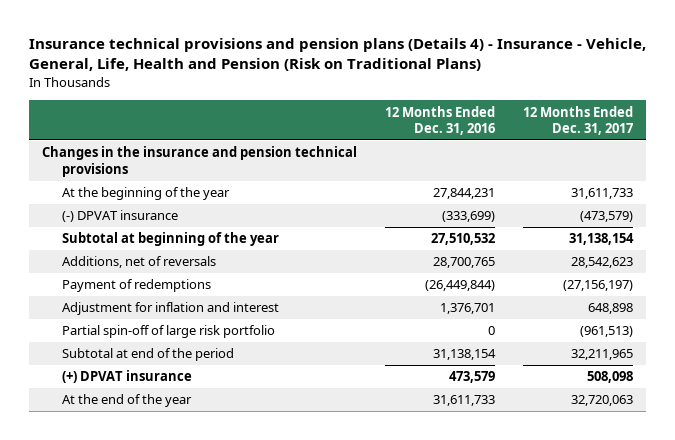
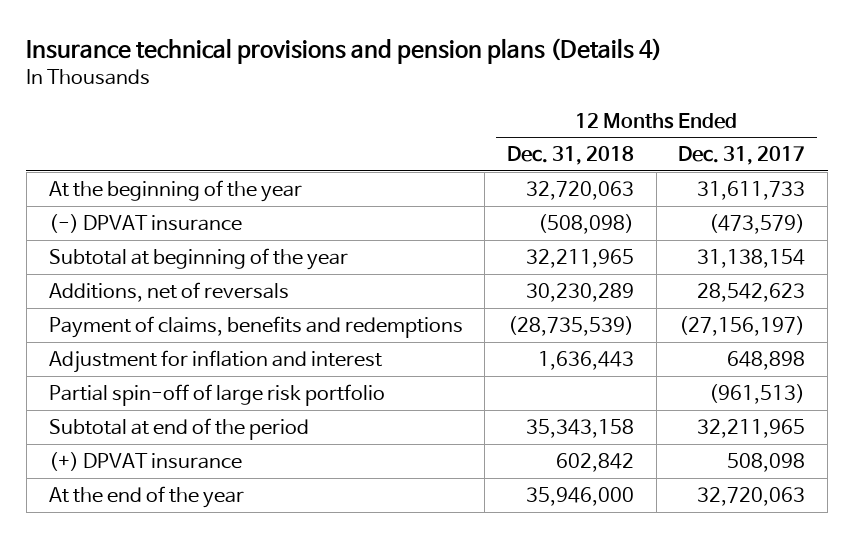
[28,37,646,72] Insurance technical provisions and pension plans (Details 4) - Insurance - Vehicle, General, Life, Health and Pension (Risk on Traditional Plans) -> [26,38,663,65] Insurance technical provisions and pension plans (Details 4)
[385,105,496,136] 12 Months Ended Dec. 31, 2016 -> none
none -> [507,146,635,166] Dec. 31, 2018
[42,146,358,177] Changes in the insurance and pension technical provisions -> none
[61,279,211,293] Payment of redemptions -> [48,315,463,338] Payment of claims, benefits and redemptions

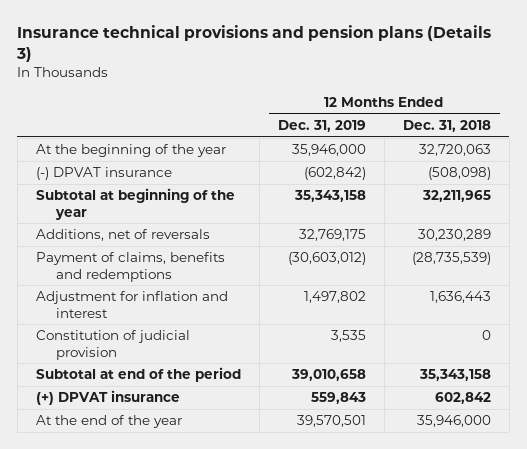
[26,38,663,65] Insurance technical provisions and pension plans (Details 4) -> [16,25,492,62] Insurance technical provisions and pension plans (Details 3)
[678,146,806,166] Dec. 31, 2017 -> none
none -> [277,119,366,132] Dec. 31, 2019
[48,383,385,406] Partial spin-off of large risk portfolio -> none
none -> [35,330,190,360] Constitution of judicial provision

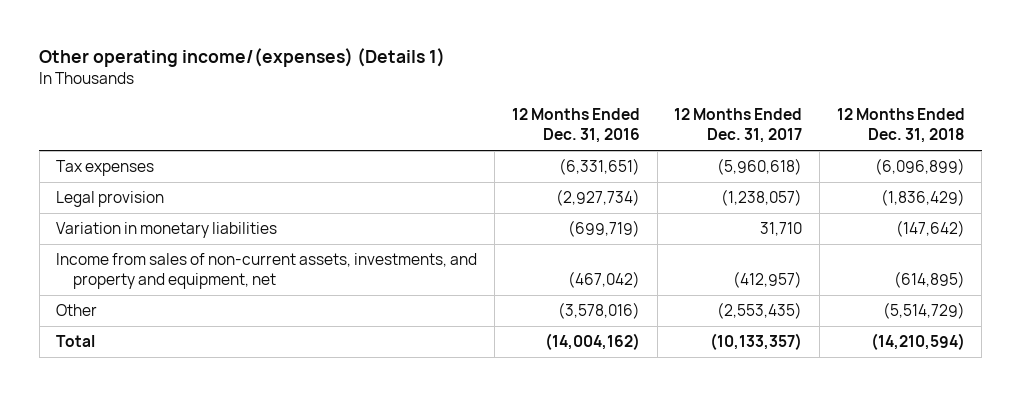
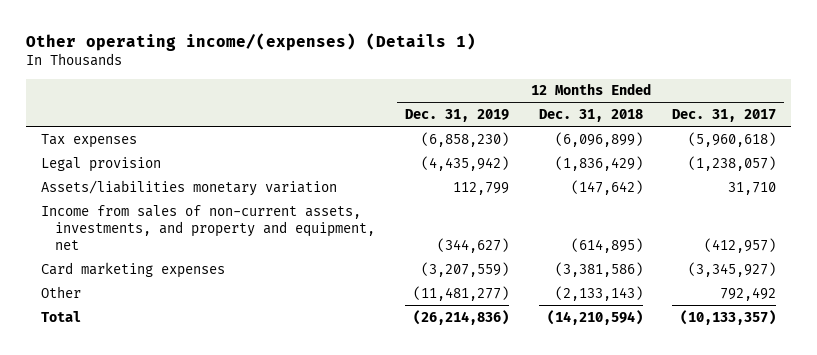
[511,108,640,144] 12 Months Ended Dec. 31, 2016 -> none
none -> [404,109,509,123] Dec. 31, 2019
[56,222,278,239] Variation in monetary liabilities -> [40,179,337,196] Assets/liabilities monetary variation
none -> [40,261,225,278] Card marketing expenses
[717,302,803,320] (2,553,435) -> [720,286,777,301] 792,492
[882,302,965,320] (5,514,729) -> [554,285,643,301] (2,133,143)

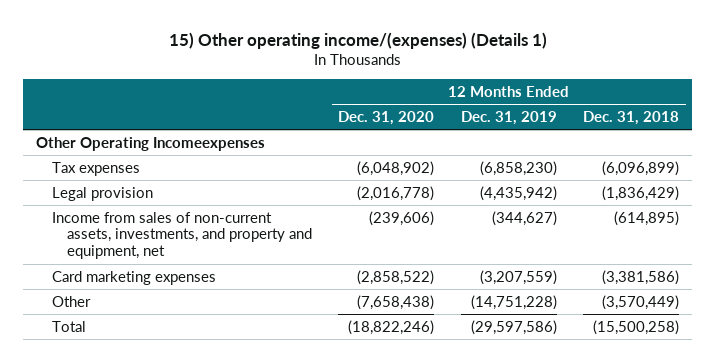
[25,32,476,51] Other operating income/(expenses) (Details 1) -> [168,31,547,49] 15) Other operating income/(expenses) (Details 1)
[672,109,777,123] Dec. 31, 2017 -> none
none -> [338,110,435,125] Dec. 31, 2020
none -> [36,136,266,151] Other Operating Incomeexpenses
[40,179,337,196] Assets/liabilities monetary variation -> none
[412,285,509,301] (11,481,277) -> [470,294,557,310] (14,751,228)
[554,285,643,301] (2,133,143) -> [602,294,680,310] (3,570,449)
[412,309,509,325] (26,214,836) -> [470,319,557,335] (29,597,586)
[546,309,643,325] (14,210,594) -> [593,319,680,335] (15,500,258)

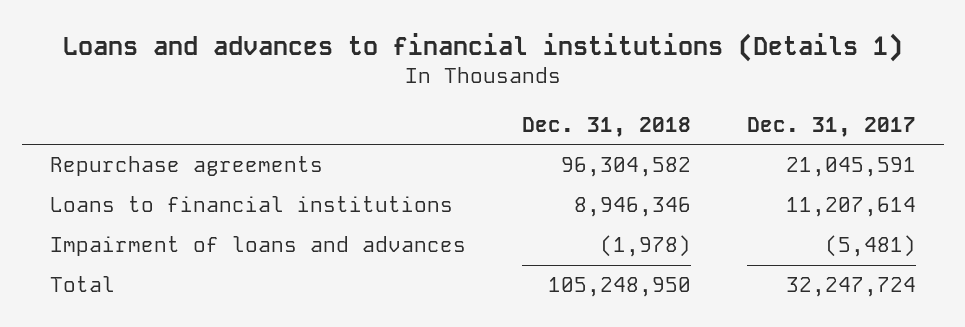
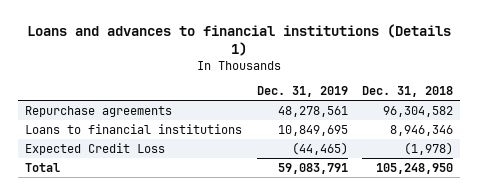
[746,116,916,137] Dec. 31, 2017 -> none
none -> [256,86,348,98] Dec. 31, 2019
[49,236,466,257] Impairment of loans and advances -> [25,142,166,155] Expected Credit Loss

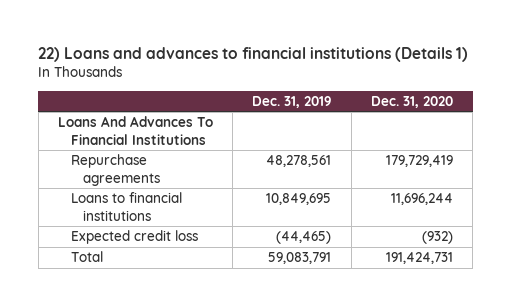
[27,24,452,57] Loans and advances to financial institutions (Details 1) -> [38,47,469,63] 22) Loans and advances to financial institutions (Details 1)
[361,86,453,98] Dec. 31, 2018 -> none
none -> [370,95,453,108] Dec. 31, 2020
none -> [58,116,214,145] Loans And Advances To Financial Institutions
[25,142,166,155] Expected Credit Loss -> [70,230,198,245] Expected credit loss

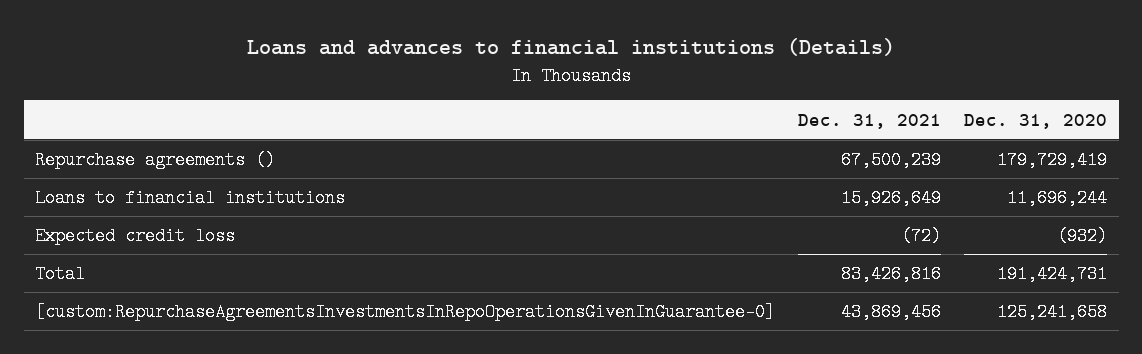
[38,47,469,63] 22) Loans and advances to financial institutions (Details 1) -> [247,38,896,57] Loans and advances to financial institutions (Details)
[252,95,332,108] Dec. 31, 2019 -> none
none -> [798,113,942,129] Dec. 31, 2021
[58,116,214,145] Loans And Advances To Financial Institutions -> none
[70,154,161,186] Repurchase agreements -> [35,151,276,170] Repurchase agreements ()
none -> [35,303,776,322] [custom:RepurchaseAgreementsInvestmentsInRepoOperationsGivenInGuarantee-0]

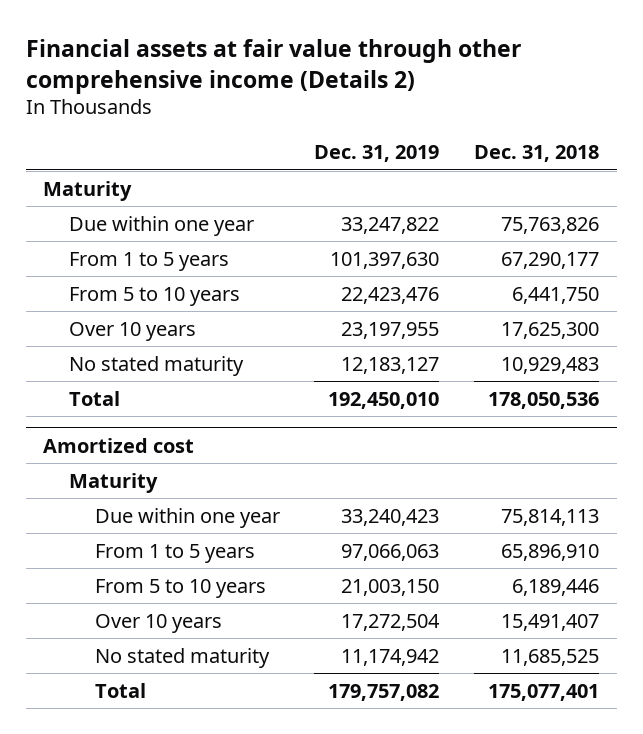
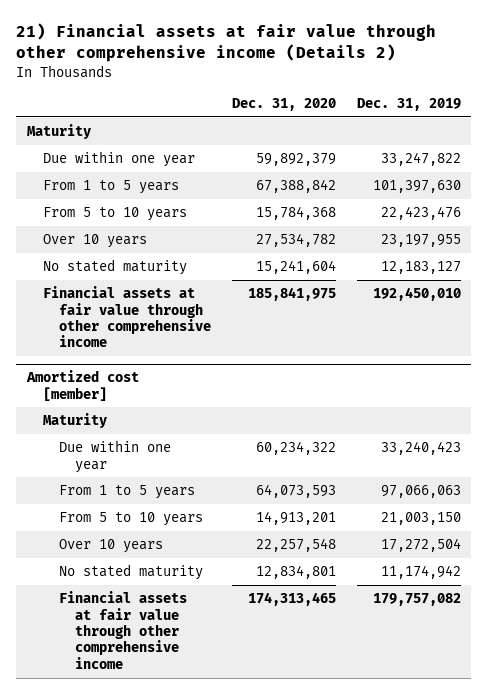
[25,38,521,94] Financial assets at fair value through other comprehensive income (Details 2) -> [16,23,437,63] 21) Financial assets at fair value through other comprehensive income (Details 2)
[474,145,600,163] Dec. 31, 2018 -> none
none -> [231,98,336,112] Dec. 31, 2020
[68,390,120,406] Total -> [42,286,211,348] Financial assets at fair value through other comprehensive income
[43,437,195,453] Amortized cost -> [25,370,139,401] Amortized cost [member]
[94,682,146,698] Total -> [58,591,187,669] Financial assets at fair value through other comprehensive income

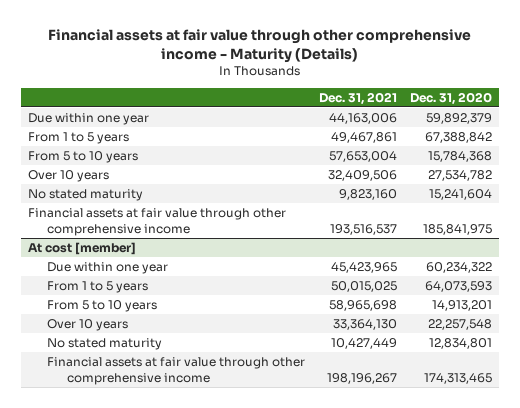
[16,23,437,63] 21) Financial assets at fair value through other comprehensive income (Details 2) -> [47,29,471,63] Financial assets at fair value through other comprehensive income - Maturity (Details)
[356,98,461,112] Dec. 31, 2019 -> none
none -> [318,91,397,105] Dec. 31, 2021
[26,124,91,140] Maturity -> none
[42,413,107,429] Maturity -> none
[25,370,139,401] Amortized cost [member] -> [27,242,136,256] At cost [member]

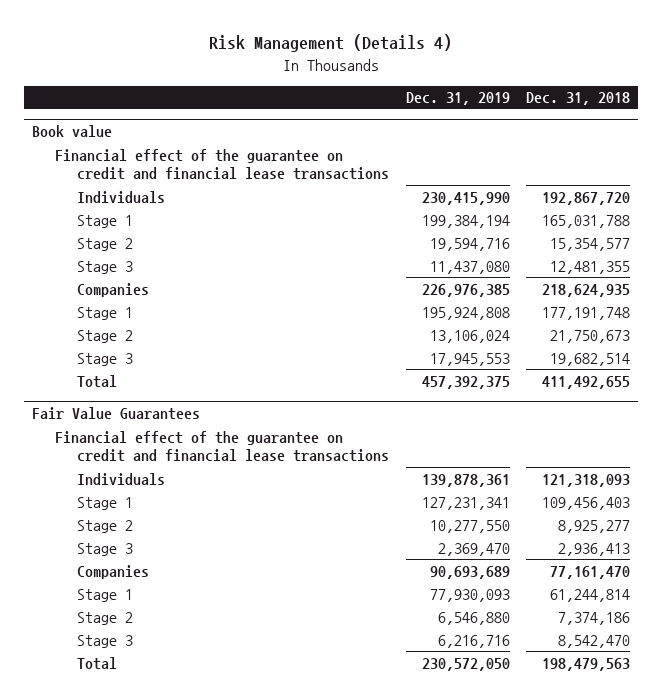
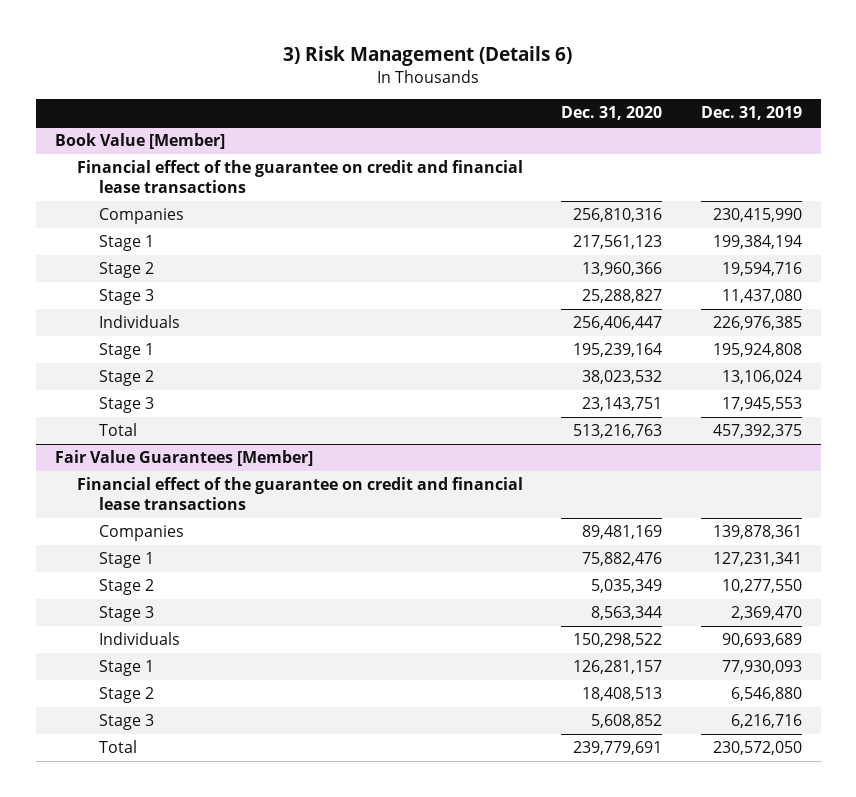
[208,34,452,53] Risk Management (Details 4) -> [283,45,573,66] 3) Risk Management (Details 6)
[526,92,631,106] Dec. 31, 2018 -> none
none -> [561,106,663,121] Dec. 31, 2020
[31,125,112,138] Book value -> [54,133,225,150] Book Value [Member]
[77,190,166,203] Individuals -> [99,208,185,225] Companies
[77,282,150,297] Companies -> [99,315,181,329] Individuals
[31,407,200,421] Fair Value Guarantees -> [54,450,313,467] Fair Value Guarantees [Member]
[77,472,166,485] Individuals -> [99,525,185,542] Companies
[77,564,150,579] Companies -> [99,632,181,646] Individuals

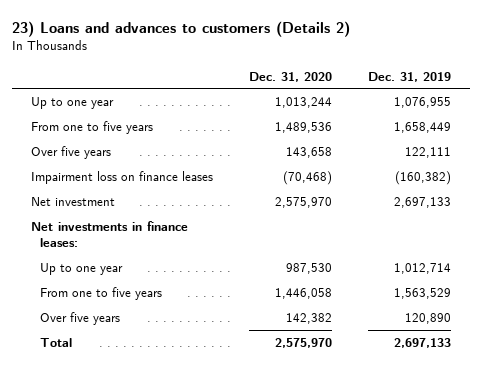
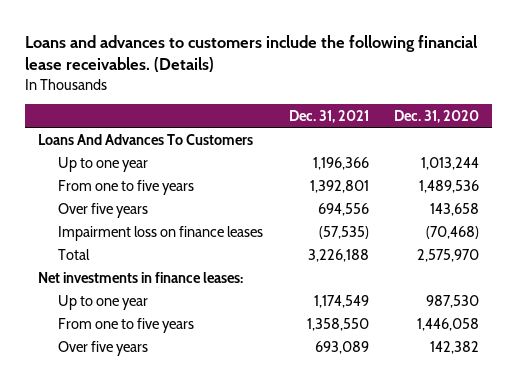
[12,20,351,37] 23) Loans and advances to customers (Details 2) -> [25,34,478,73] Loans and advances to customers include the following financial lease receivables. (Details)
[368,71,452,82] Dec. 31, 2019 -> none
none -> [288,109,369,123] Dec. 31, 2021
none -> [37,133,253,145] Loans And Advances To Customers
[30,197,115,207] Net investment -> none
[40,338,73,348] Total -> [58,248,91,260] Total

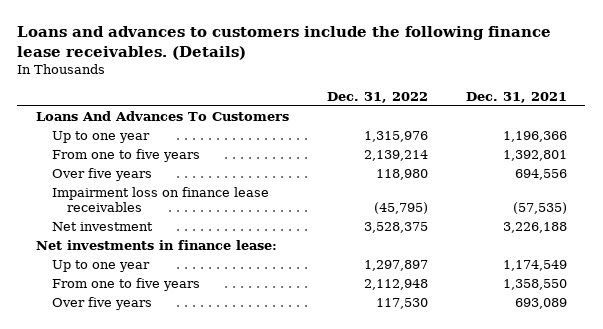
[25,34,478,73] Loans and advances to customers include the following financial lease receivables. (Details) -> [17,26,552,60] Loans and advances to customers include the following finance lease receivables. (Details)
[394,109,480,123] Dec. 31, 2020 -> none
none -> [326,91,428,103] Dec. 31, 2022
[58,225,264,241] Impairment loss on finance leases -> [51,187,269,213] Impairment loss on finance lease receivables
[58,248,91,260] Total -> [51,222,153,232] Net investment
[37,271,243,283] Net investments in finance leases: -> [36,240,278,251] Net investments in finance lease:

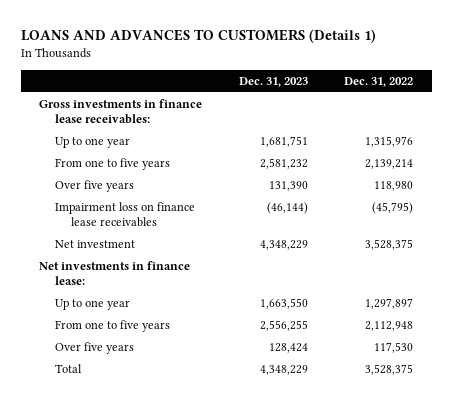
[17,26,552,60] Loans and advances to customers include the following finance lease receivables. (Details) -> [20,29,376,44] LOANS AND ADVANCES TO CUSTOMERS (Details 1)
[465,91,567,103] Dec. 31, 2021 -> none
none -> [238,76,308,87] Dec. 31, 2023
[36,111,290,122] Loans And Advances To Customers -> none
none -> [39,98,203,124] Gross investments in finance lease receivables:
none -> [55,363,83,373] Total

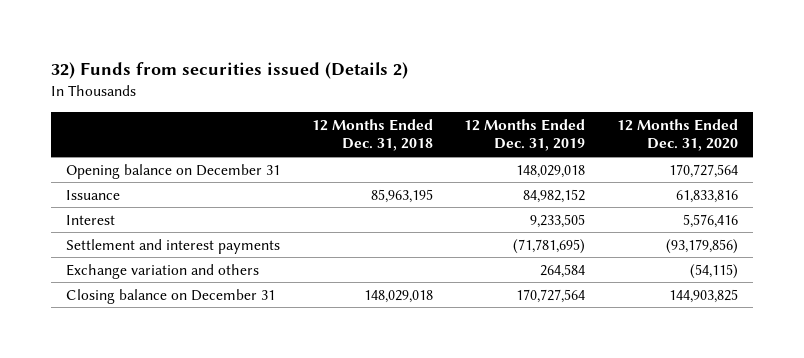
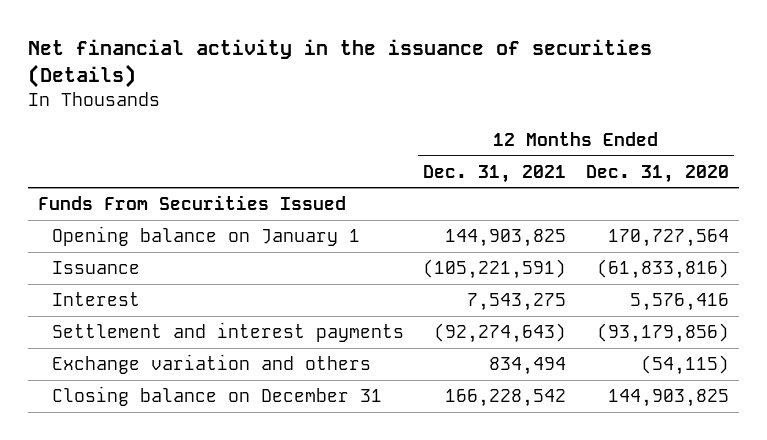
[50,61,408,79] 32) Funds from securities issued (Details 2) -> [27,39,652,89] Net financial activity in the issuance of securities (Details)
[311,118,433,152] 12 Months Ended Dec. 31, 2018 -> none
[464,118,586,152] 12 Months Ended Dec. 31, 2019 -> none
none -> [423,164,567,183] Dec. 31, 2021
none -> [37,195,346,211] Funds From Securities Issued
[66,163,281,179] Opening balance on December 31 -> [51,226,360,247] Opening balance on January 1
[675,189,738,203] 61,833,816 -> [597,259,730,280] (61,833,816)

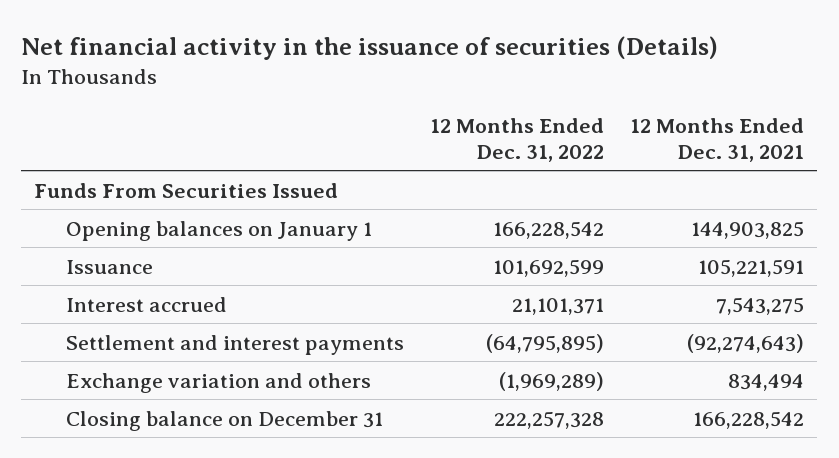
[586,164,730,183] Dec. 31, 2020 -> none
none -> [430,117,605,162] 12 Months Ended Dec. 31, 2022
[51,226,360,247] Opening balance on January 1 -> [66,220,373,241] Opening balances on January 1
[423,259,567,280] (105,221,591) -> [698,258,805,277] 105,221,591
[51,292,140,307] Interest -> [66,296,228,312] Interest accrued

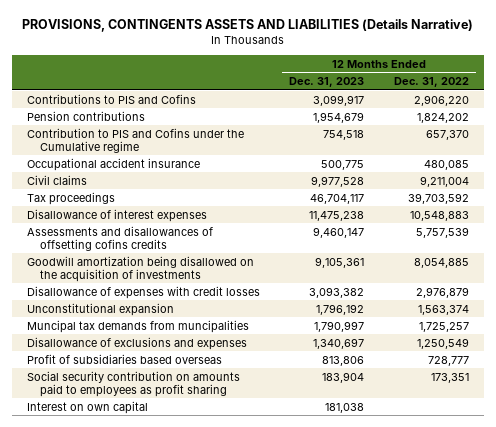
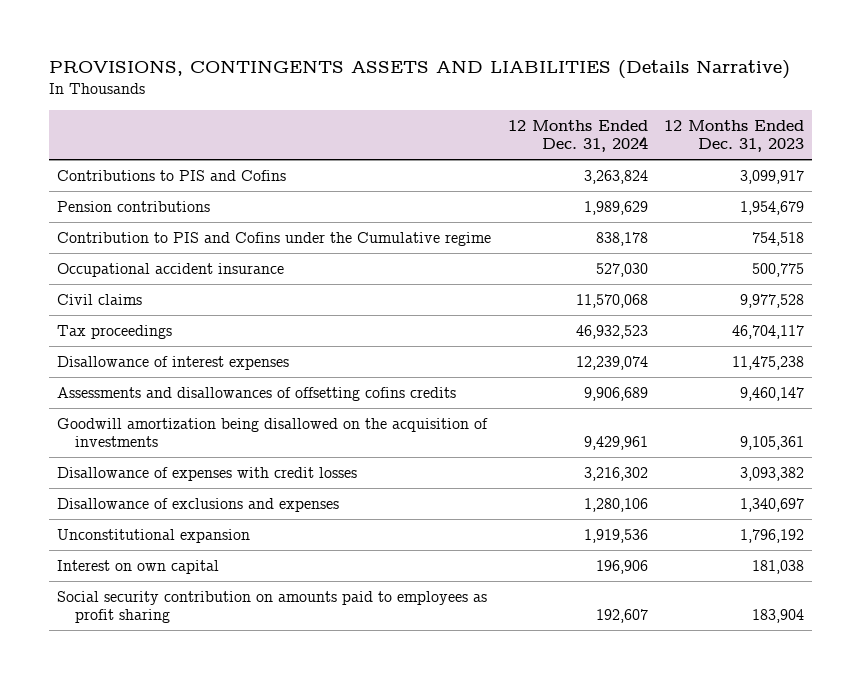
[393,77,469,88] Dec. 31, 2022 -> none
none -> [507,119,648,153] 12 Months Ended Dec. 31, 2024
[27,319,250,333] Muncipal tax demands from muncipalities -> none
[27,353,223,364] Profit of subsidiaries based overseas -> none
[27,302,175,316] Unconstitutional expansion -> [57,528,251,543] Unconstitutional expansion
[27,370,241,397] Social security contribution on amounts paid to employees as profit sharing -> [57,590,488,624] Social security contribution on amounts paid to employees as profit sharing

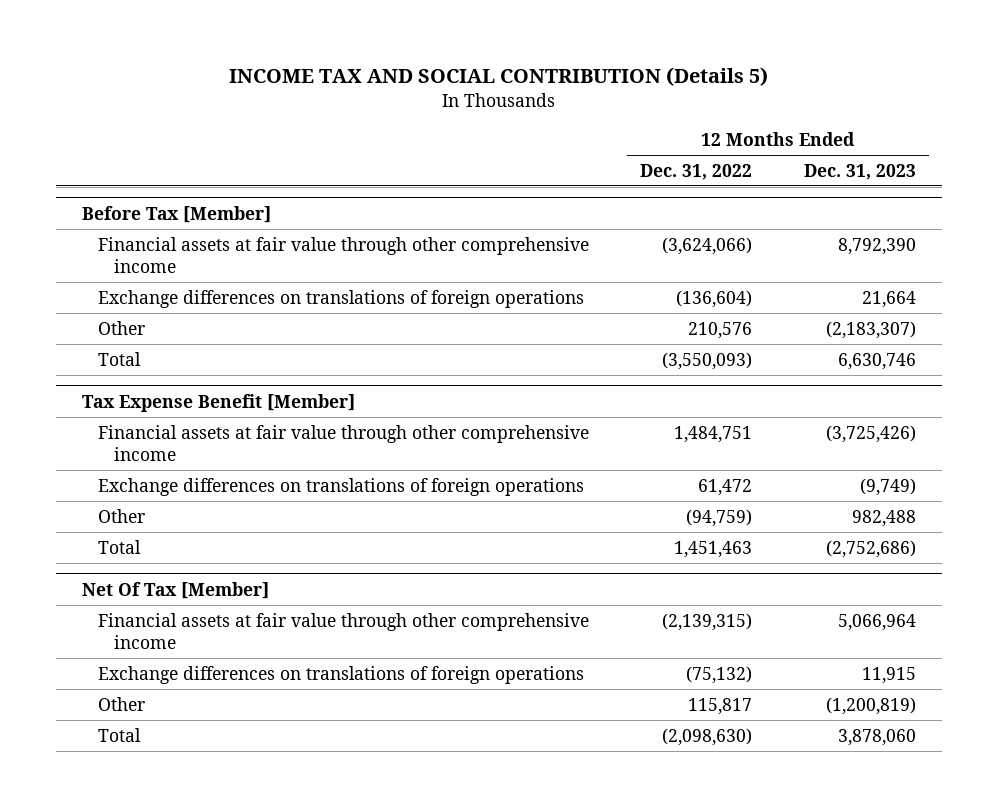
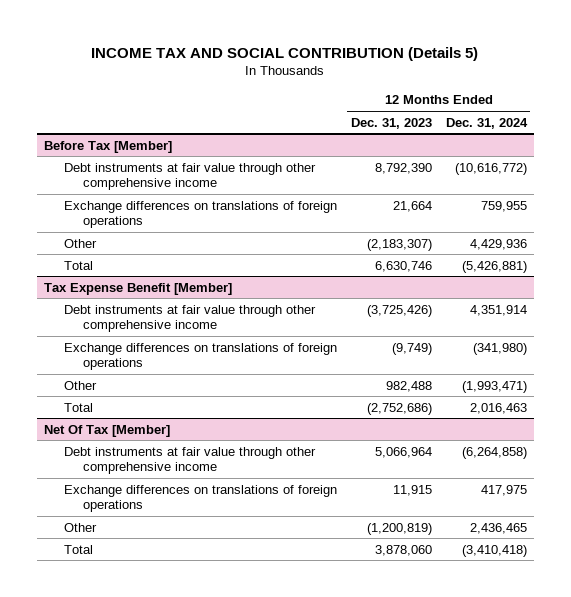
[640,163,753,180] Dec. 31, 2022 -> none
none -> [445,117,528,129] Dec. 31, 2024
[97,236,589,273] Financial assets at fair value through other comprehensive income -> [63,162,316,191] Debt instruments at fair value through other comprehensive income
[97,424,589,461] Financial assets at fair value through other comprehensive income -> [63,304,316,333] Debt instruments at fair value through other comprehensive income
[97,612,589,649] Financial assets at fair value through other comprehensive income -> [63,446,316,475] Debt instruments at fair value through other comprehensive income

